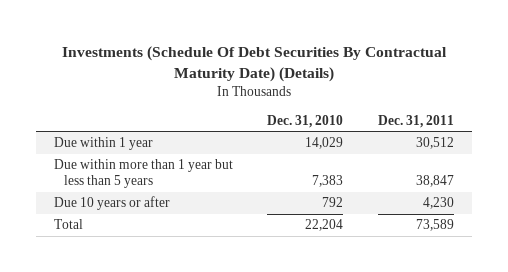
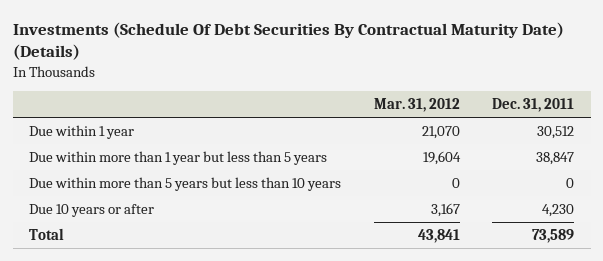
[267,114,344,128] Dec. 31, 2010 -> none
none -> [373,98,460,113] Mar. 31, 2012
none -> [28,176,341,191] Due within more than 5 years but less than 10 years

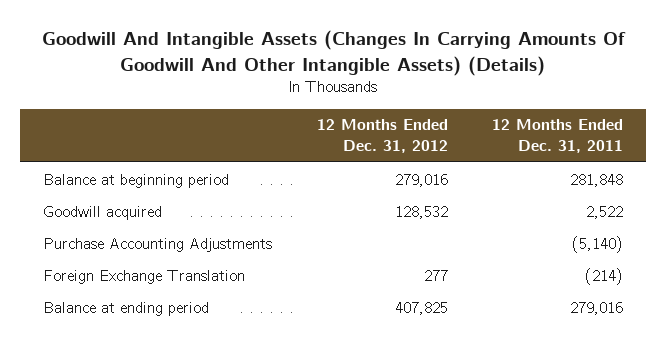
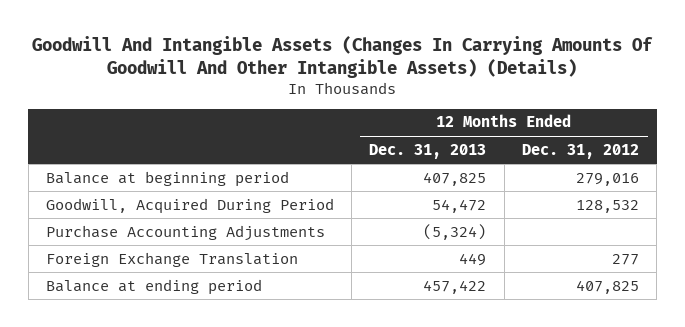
[492,119,624,154] 12 Months Ended Dec. 31, 2011 -> none
none -> [369,143,487,159] Dec. 31, 2013
[42,205,162,220] Goodwill acquired -> [45,197,334,214] Goodwill, Acquired During Period

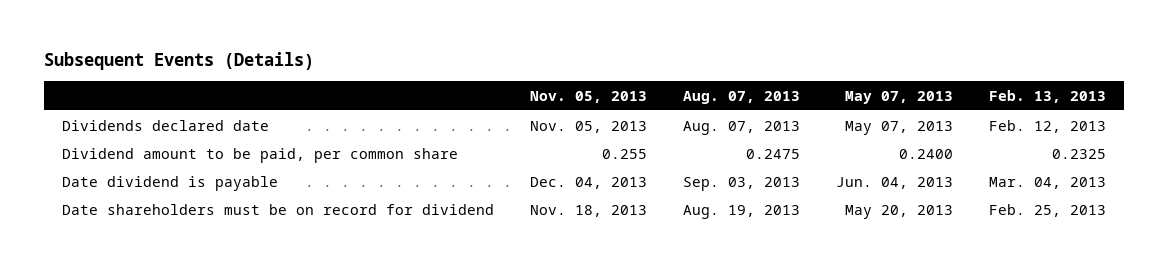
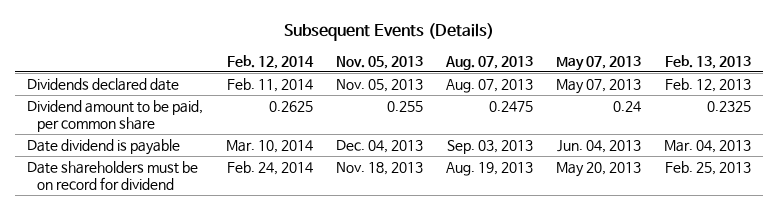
none -> [227,54,315,69] Feb. 12, 2014
[899,148,954,159] 0.2400 -> [613,100,642,112] 0.24

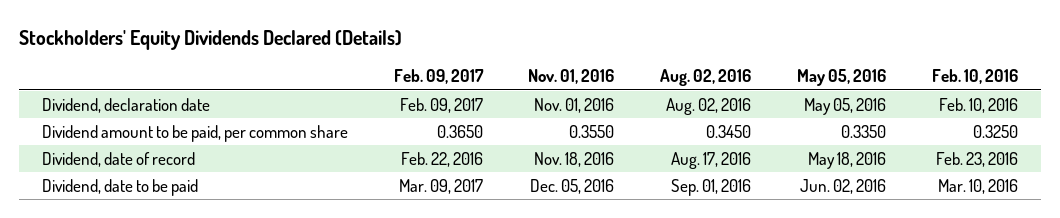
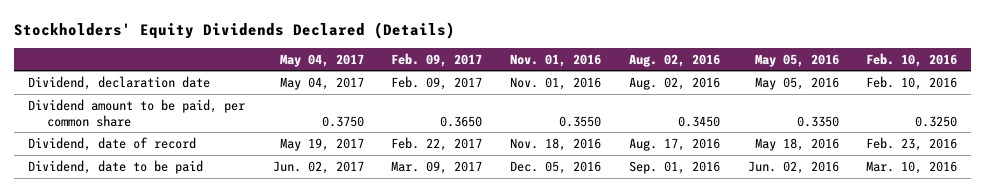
none -> [279,53,364,67] May 04, 2017
[400,151,483,167] Feb. 22, 2016 -> [391,136,483,151] Feb. 22, 2017

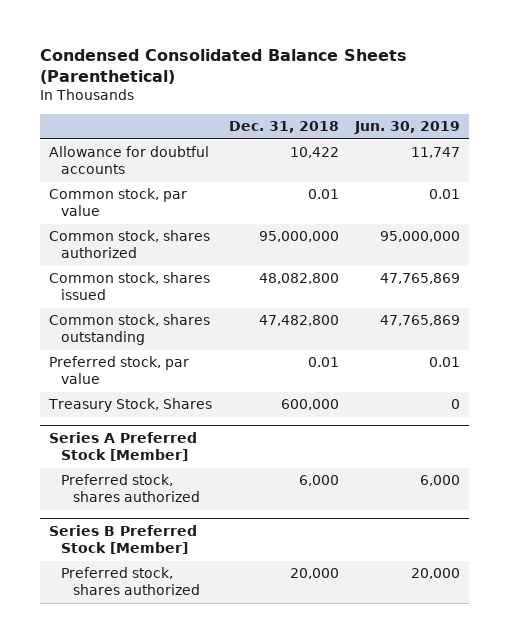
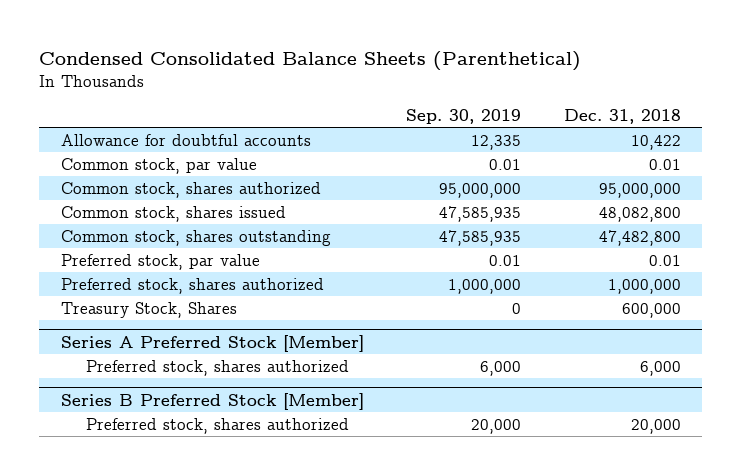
[354,121,461,135] Jun. 30, 2019 -> none
none -> [406,108,522,124] Sep. 30, 2019
none -> [60,277,324,294] Preferred stock, shares authorized

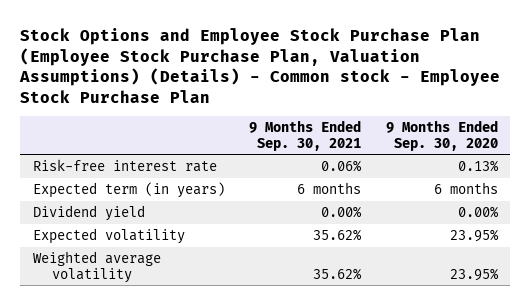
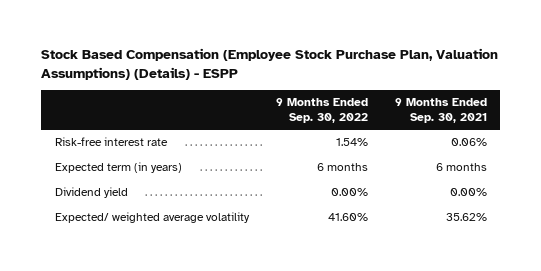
[19,27,501,103] Stock Options and Employee Stock Purchase Plan (Employee Stock Purchase Plan, Valuation Assumptions) (Details) - Common stock - Employee Stock Purchase Plan -> [41,48,499,80] Stock Based Compensation (Employee Stock Purchase Plan, Valuation Assumptions) (Details) - ESPP
[386,119,499,151] 9 Months Ended Sep. 30, 2020 -> none
none -> [275,97,368,124] 9 Months Ended Sep. 30, 2022
[32,250,161,283] Weighted average volatility -> none
[32,227,185,244] Expected volatility -> [54,212,250,224] Expected/ weighted average volatility

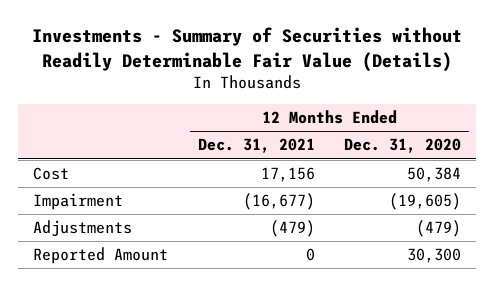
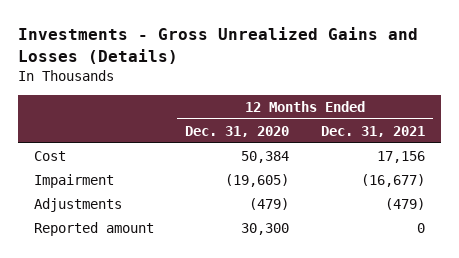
[32,27,463,72] Investments - Summary of Securities without Readily Determinable Fair Value (Details) -> [17,26,418,64] Investments - Gross Unrealized Gains and Losses (Details)
[32,247,168,265] Reported Amount -> [33,222,154,237] Reported amount

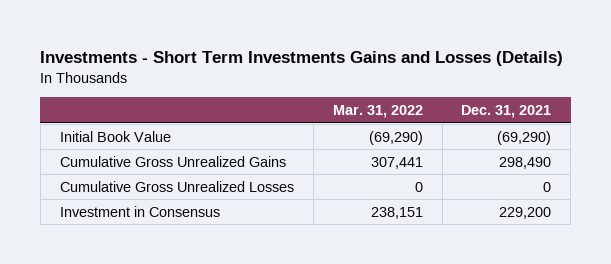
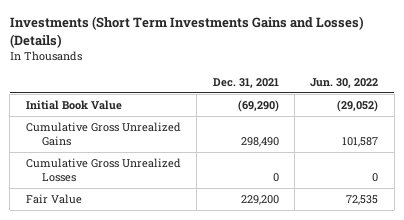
[40,50,564,66] Investments - Short Term Investments Gains and Losses (Details) -> [9,16,364,48] Investments (Short Term Investments Gains and Losses) (Details)
[332,105,423,119] Mar. 31, 2022 -> none
none -> [310,77,379,88] Jun. 30, 2022
[59,205,220,217] Investment in Consensus -> [25,194,82,205] Fair Value

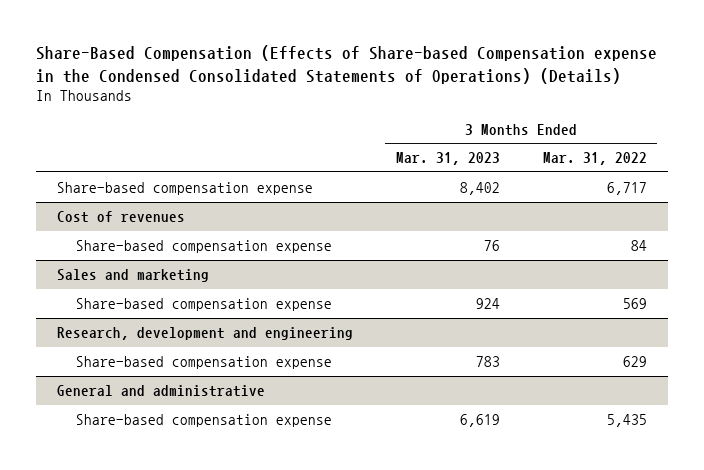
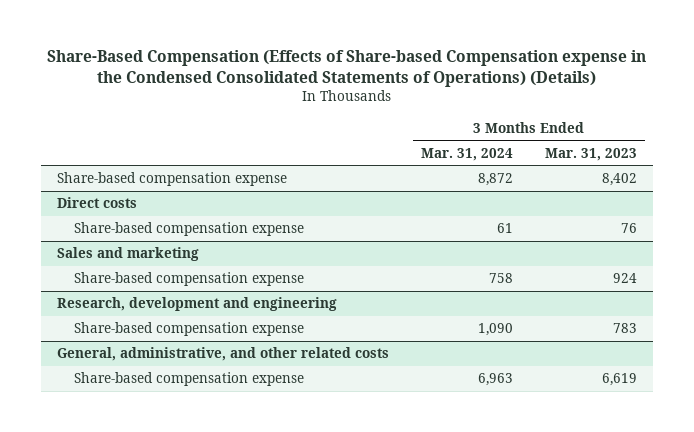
[542,152,647,166] Mar. 31, 2022 -> none
none -> [421,147,514,161] Mar. 31, 2024
[57,210,186,223] Cost of revenues -> [56,197,137,209] Direct costs
[57,384,266,397] General and administrative -> [56,347,389,362] General, administrative, and other related costs

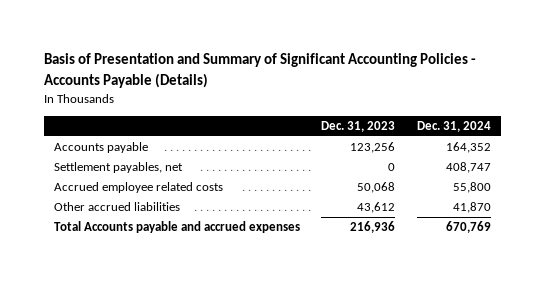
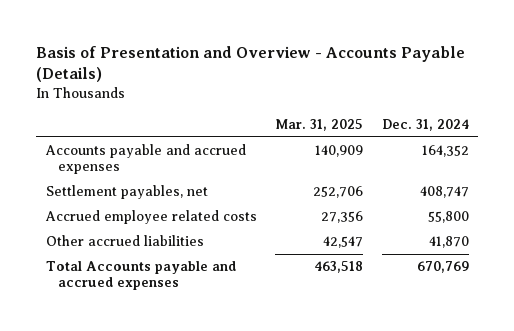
[43,53,476,88] Basis of Presentation and Summary of Significant Accounting Policies - Accounts Payable (Details) -> [36,45,466,83] Basis of Presentation and Overview - Accounts Payable (Details)
[321,121,396,133] Dec. 31, 2023 -> none
none -> [275,119,364,132] Mar. 31, 2025
[54,142,149,154] Accounts payable -> [44,144,246,175] Accounts payable and accrued expenses

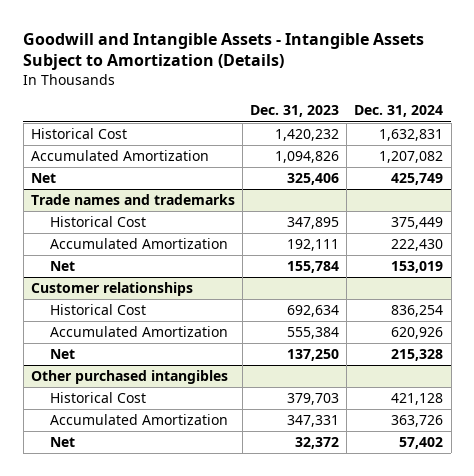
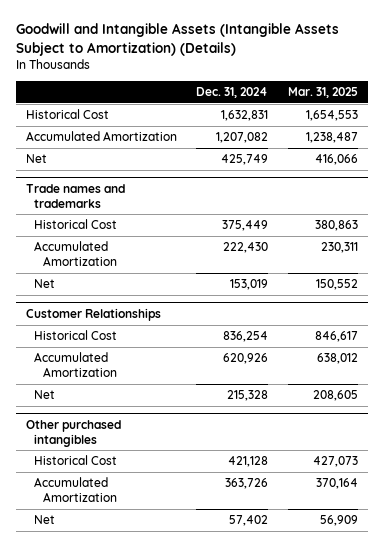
[23,32,425,71] Goodwill and Intangible Assets - Intangible Assets Subject to Amortization (Details) -> [16,23,340,56] Goodwill and Intangible Assets (Intangible Assets Subject to Amortization) (Details)
[250,105,340,118] Dec. 31, 2023 -> none
none -> [287,86,358,98] Mar. 31, 2025
[30,282,193,297] Customer relationships -> [25,307,161,321] Customer Relationships

